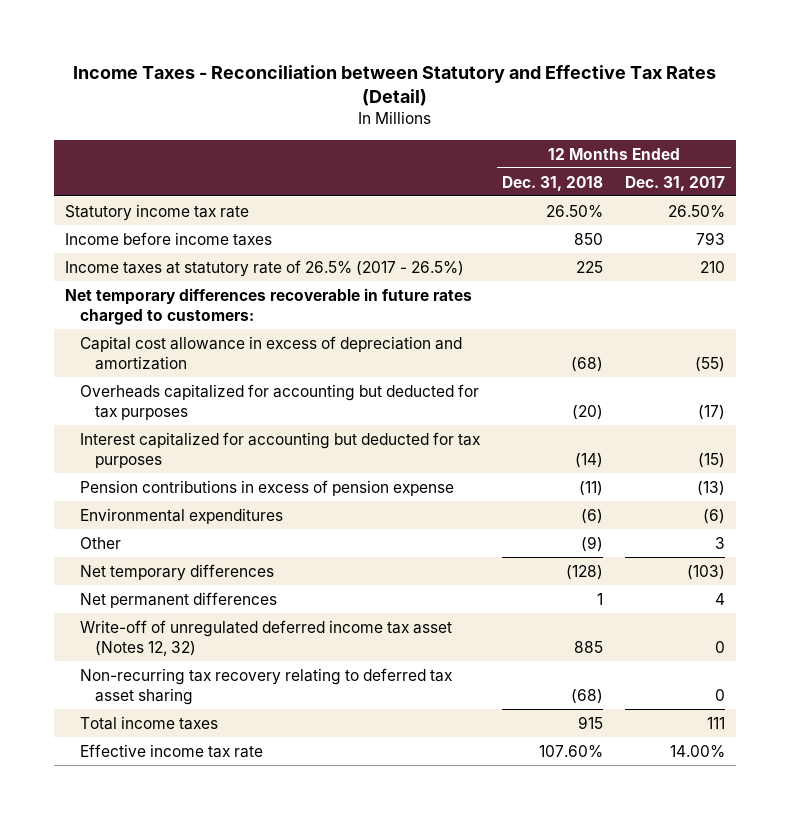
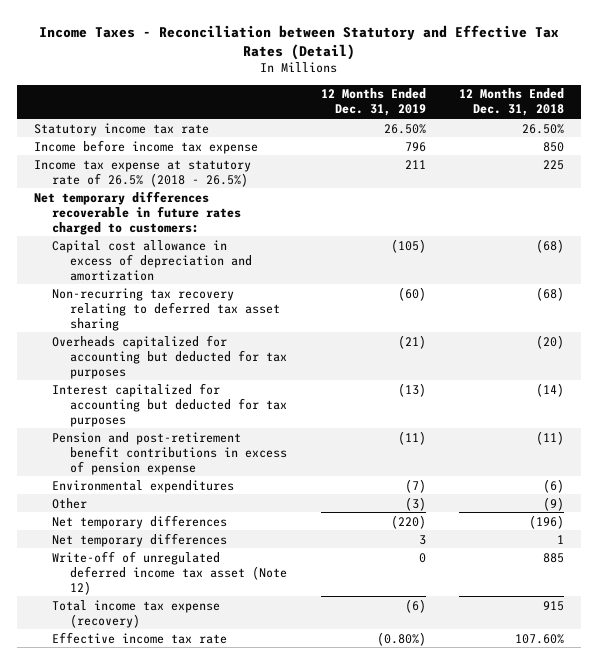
[625,175,726,191] Dec. 31, 2017 -> none
none -> [320,88,426,117] 12 Months Ended Dec. 31, 2019
[65,231,273,246] Income before income taxes -> [34,139,259,154] Income before income tax expense
[65,259,465,277] Income taxes at statutory rate of 26.5% (2017 - 26.5%) -> [34,159,252,187] Income tax expense at statutory rate of 26.5% (2018 - 26.5%)
[80,667,453,705] Non-recurring tax recovery relating to deferred tax asset sharing -> [52,287,280,331] Non-recurring tax recovery relating to deferred tax asset sharing
[80,479,455,496] Pension contributions in excess of pension expense -> [52,431,287,475] Pension and post-retirement benefit contributions in excess of pension expense
[566,564,604,580] (128) -> [529,514,565,529] (196)
[80,591,278,608] Net permanent differences -> [52,532,228,547] Net temporary differences
[80,619,453,656] Write-off of unregulated deferred income tax asset (Notes 12, 32) -> [52,550,287,595] Write-off of unregulated deferred income tax asset (Note 12)
[80,715,219,730] Total income taxes -> [52,599,221,628] Total income tax expense (recovery)

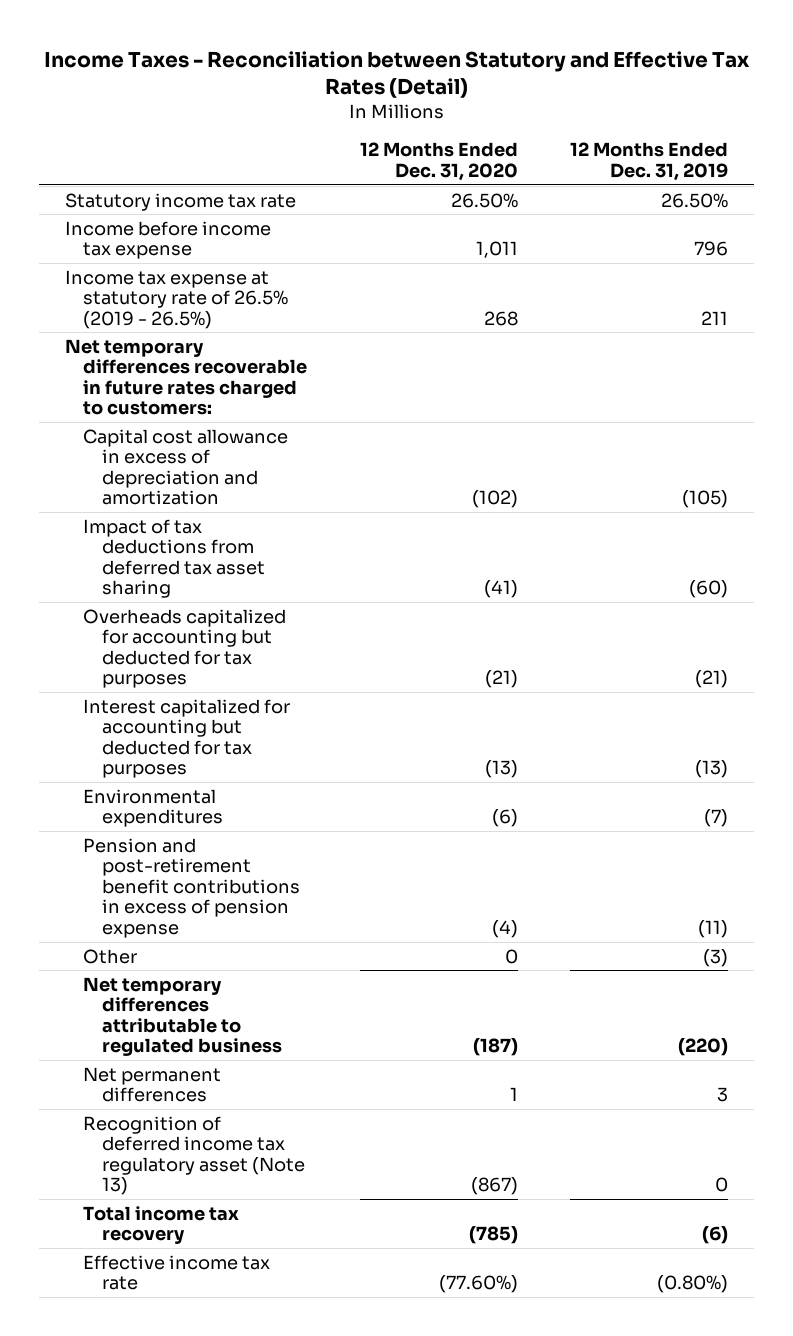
[459,88,565,117] 12 Months Ended Dec. 31, 2018 -> none
none -> [359,142,518,182] 12 Months Ended Dec. 31, 2020
[34,159,252,187] Income tax expense at statutory rate of 26.5% (2018 - 26.5%) -> [65,269,289,329] Income tax expense at statutory rate of 26.5% (2019 - 26.5%)
[52,287,280,331] Non-recurring tax recovery relating to deferred tax asset sharing -> [83,518,265,599] Impact of tax deductions from deferred tax asset sharing
[52,431,287,475] Pension and post-retirement benefit contributions in excess of pension expense -> [83,837,300,939] Pension and post-retirement benefit contributions in excess of pension expense
[52,550,287,595] Write-off of unregulated deferred income tax asset (Note 12) -> none
[52,514,228,529] Net temporary differences -> [83,976,282,1057] Net temporary differences attributable to regulated business
[52,532,228,547] Net temporary differences -> [83,1066,222,1103] Net permanent differences
none -> [83,1115,305,1196] Recognition of deferred income tax regulatory asset (Note 13)
[52,599,221,628] Total income tax expense (recovery) -> [83,1205,240,1245] Total income tax recovery

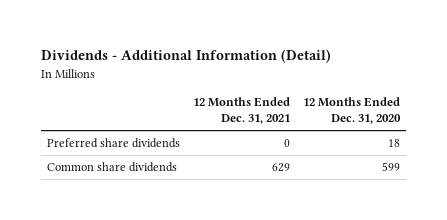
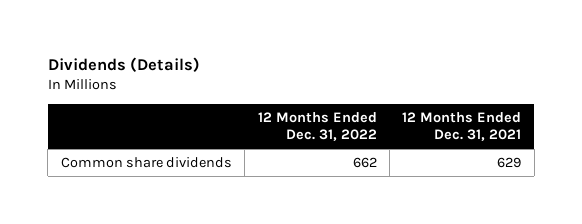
[40,49,331,64] Dividends - Additional Information (Detail) -> [47,57,200,73] Dividends (Details)
[303,97,402,125] 12 Months Ended Dec. 31, 2020 -> none
none -> [257,111,377,142] 12 Months Ended Dec. 31, 2022
[47,138,181,149] Preferred share dividends -> none

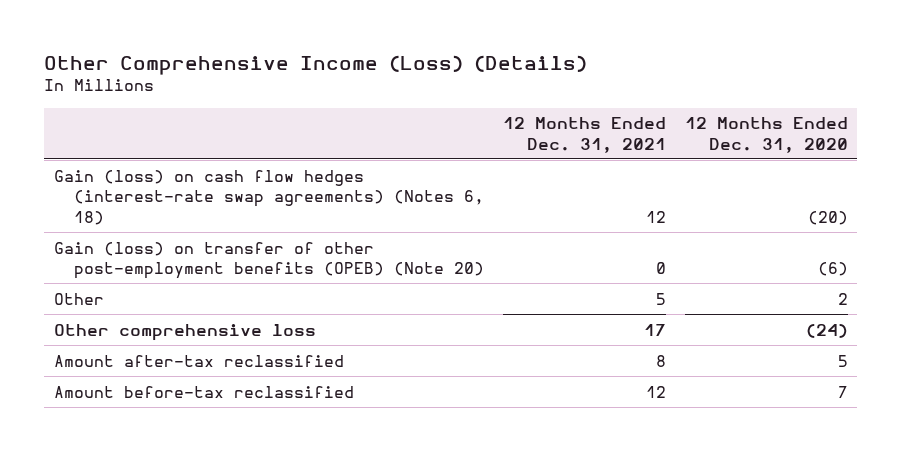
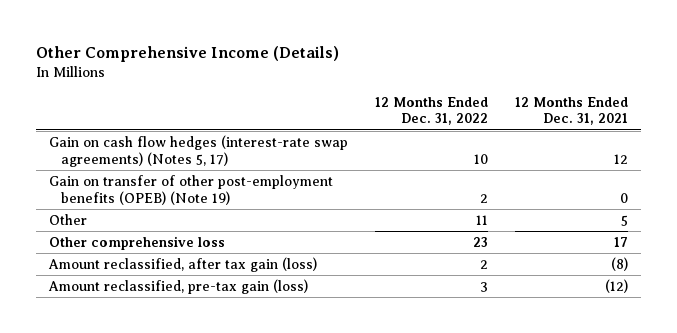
[44,54,588,75] Other Comprehensive Income (Loss) (Details) -> [35,45,339,62] Other Comprehensive Income (Details)
[684,117,848,153] 12 Months Ended Dec. 31, 2020 -> none
none -> [375,96,489,126] 12 Months Ended Dec. 31, 2022
[53,169,485,225] Gain (loss) on cash flow hedges (interest-rate swap agreements) (Notes 6, 18) -> [49,134,349,167] Gain on cash flow hedges (interest-rate swap agreements) (Notes 5, 17)
[53,241,485,280] Gain (loss) on transfer of other post-employment benefits (OPEB) (Note 20) -> [49,174,334,205] Gain on transfer of other post-employment benefits (OPEB) (Note 19)
[53,354,344,367] Amount after-tax reclassified -> [48,256,318,272] Amount reclassified, after tax gain (loss)
[655,354,666,367] 8 -> [610,256,628,271] (8)
[53,385,354,398] Amount before-tax reclassified -> [48,278,309,294] Amount reclassified, pre-tax gain (loss)
[645,385,666,398] 12 -> [604,278,628,293] (12)

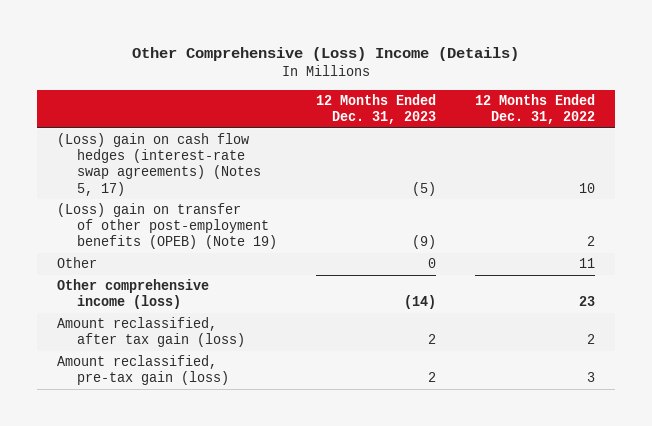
[35,45,339,62] Other Comprehensive Income (Details) -> [131,47,519,62] Other Comprehensive (Loss) Income (Details)
[514,96,628,126] 12 Months Ended Dec. 31, 2021 -> none
none -> [315,94,436,125] 12 Months Ended Dec. 31, 2023
[49,134,349,167] Gain on cash flow hedges (interest-rate swap agreements) (Notes 5, 17) -> [56,133,261,196] (Loss) gain on cash flow hedges (interest-rate swap agreements) (Notes 5, 17)
[49,174,334,205] Gain on transfer of other post-employment benefits (OPEB) (Note 19) -> [56,203,277,250] (Loss) gain on transfer of other post-employment benefits (OPEB) (Note 19)
[49,235,226,250] Other comprehensive loss -> [56,279,209,310] Other comprehensive income (loss)

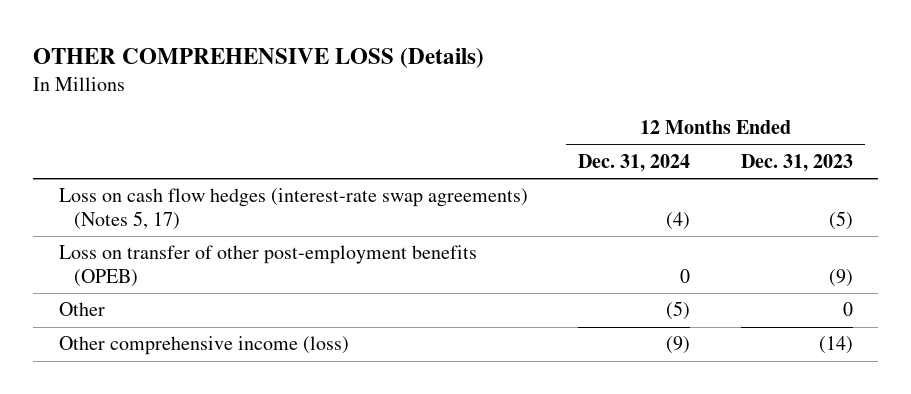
[131,47,519,62] Other Comprehensive (Loss) Income (Details) -> [33,48,485,69] OTHER COMPREHENSIVE LOSS (Details)
[475,94,596,125] 12 Months Ended Dec. 31, 2022 -> none
none -> [578,154,691,173] Dec. 31, 2024
[56,133,261,196] (Loss) gain on cash flow hedges (interest-rate swap agreements) (Notes 5, 17) -> [58,188,528,230] Loss on cash flow hedges (interest-rate swap agreements) (Notes 5, 17)
[56,203,277,250] (Loss) gain on transfer of other post-employment benefits (OPEB) (Note 19) -> [58,245,477,287] Loss on transfer of other post-employment benefits (OPEB)
[56,317,245,348] Amount reclassified, after tax gain (loss) -> none
[56,355,229,386] Amount reclassified, pre-tax gain (loss) -> none

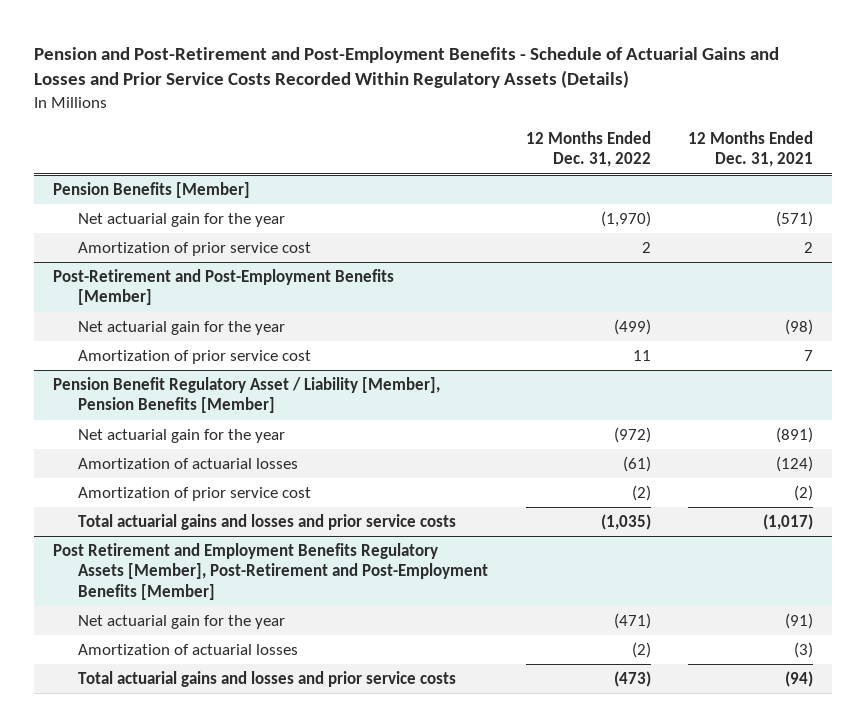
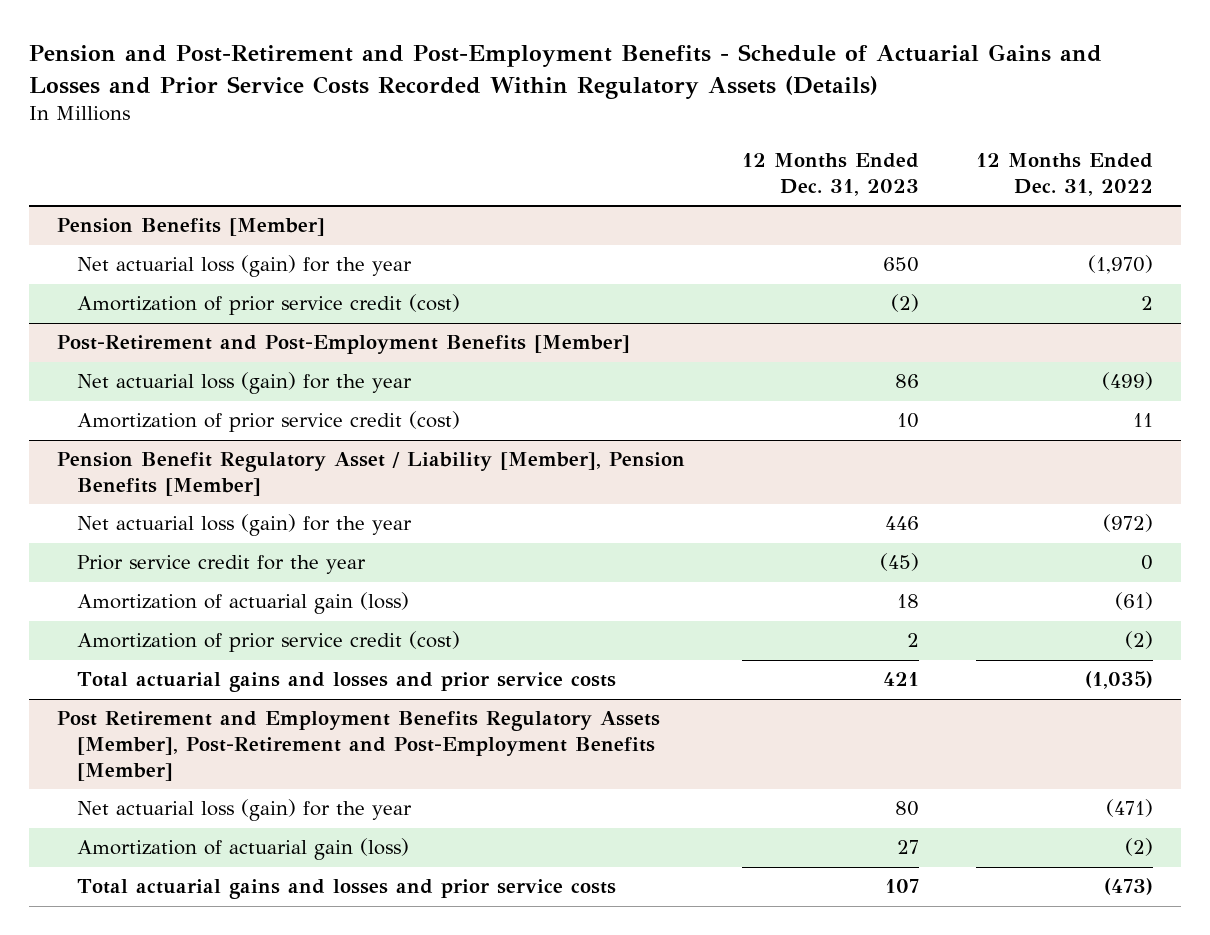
[688,131,814,168] 12 Months Ended Dec. 31, 2021 -> none
none -> [741,153,919,197] 12 Months Ended Dec. 31, 2023
[78,212,286,227] Net actuarial gain for the year -> [77,255,413,278] Net actuarial loss (gain) for the year
[78,241,312,256] Amortization of prior service cost -> [77,294,461,316] Amortization of prior service credit (cost)
[78,320,286,335] Net actuarial gain for the year -> [77,372,413,395] Net actuarial loss (gain) for the year
[78,349,312,364] Amortization of prior service cost -> [77,411,461,433] Amortization of prior service credit (cost)
[78,428,286,443] Net actuarial gain for the year -> [77,514,413,537] Net actuarial loss (gain) for the year
none -> [77,555,367,575] Prior service credit for the year
[78,457,299,469] Amortization of actuarial losses -> [77,592,410,615] Amortization of actuarial gain (loss)
[78,486,312,501] Amortization of prior service cost -> [77,631,461,653] Amortization of prior service credit (cost)
[78,614,286,629] Net actuarial gain for the year -> [77,799,413,822] Net actuarial loss (gain) for the year
[78,643,299,655] Amortization of actuarial losses -> [77,838,410,861] Amortization of actuarial gain (loss)

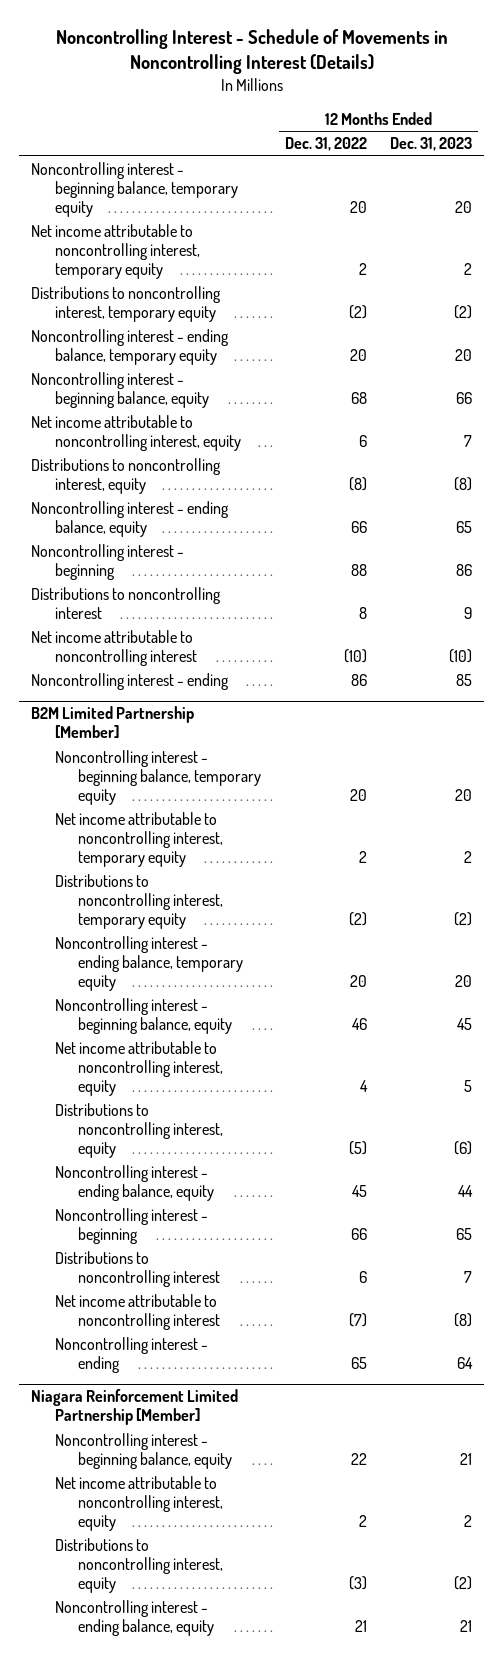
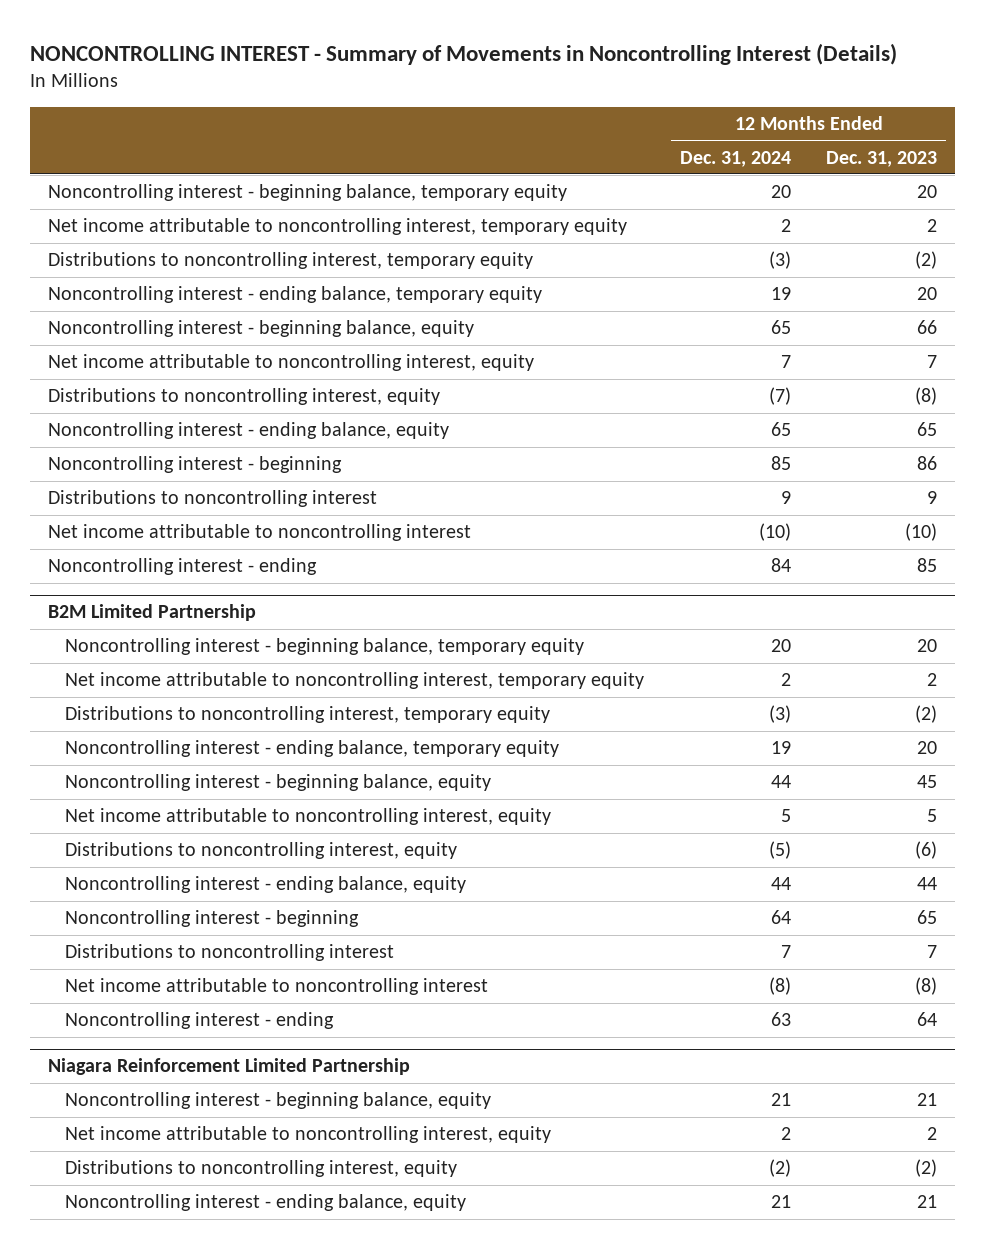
[55,29,448,75] Noncontrolling Interest - Schedule of Movements in Noncontrolling Interest (Details) -> [30,42,898,65] NONCONTROLLING INTEREST - Summary of Movements in Noncontrolling Interest (Details)
[284,137,367,152] Dec. 31, 2022 -> none
none -> [679,150,791,167] Dec. 31, 2024
[31,706,195,739] B2M Limited Partnership [Member] -> [47,604,256,622] B2M Limited Partnership
[31,1389,239,1426] Niagara Reinforcement Limited Partnership [Member] -> [47,1058,410,1076] Niagara Reinforcement Limited Partnership

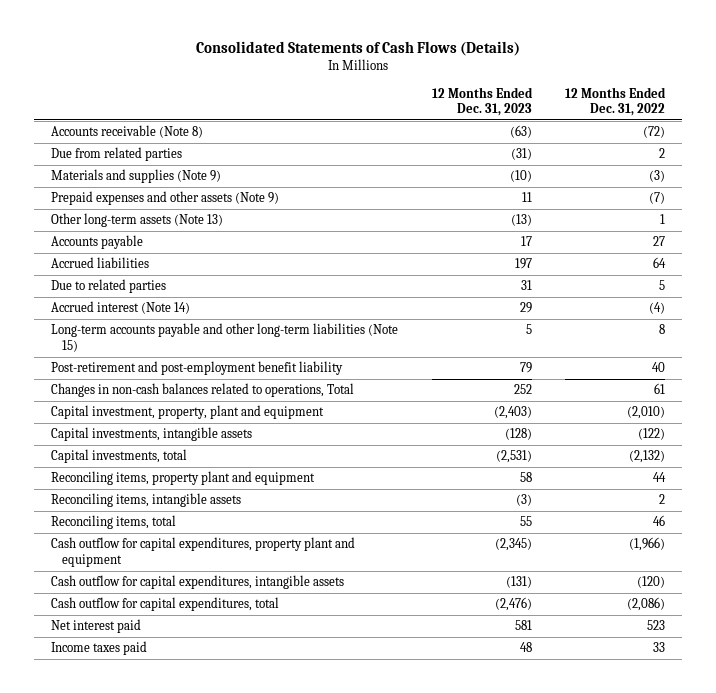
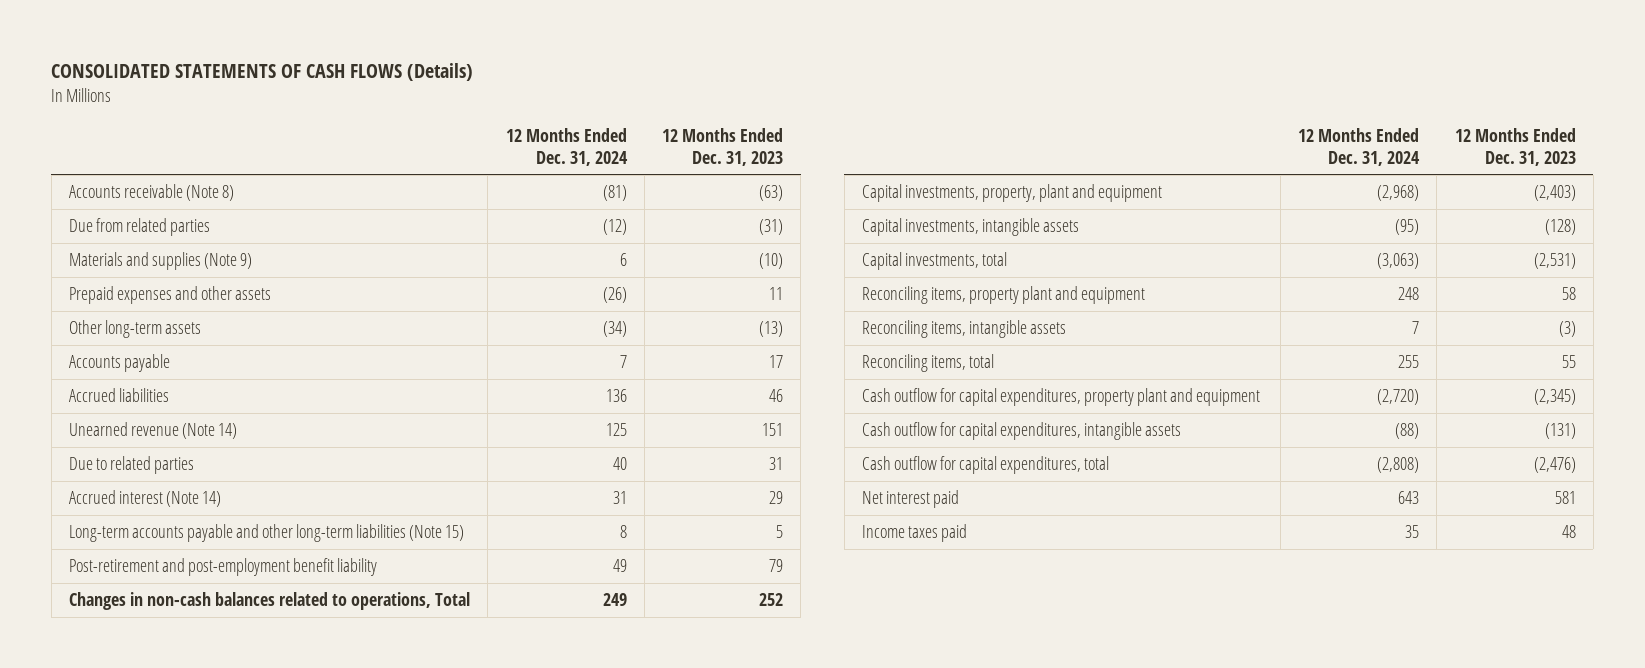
[196,41,521,57] Consolidated Statements of Cash Flows (Details) -> [51,63,474,82] CONSOLIDATED STATEMENTS OF CASH FLOWS (Details)
[565,86,667,116] 12 Months Ended Dec. 31, 2022 -> none
none -> [505,128,628,166] 12 Months Ended Dec. 31, 2024
[50,191,279,206] Prepaid expenses and other assets (Note 9) -> [69,286,272,305] Prepaid expenses and other assets
[50,213,223,228] Other long-term assets (Note 13) -> [69,320,202,339] Other long-term assets
[514,258,532,270] 197 -> [769,389,784,403] 46
none -> [69,422,238,440] Unearned revenue (Note 14)
[50,405,324,420] Capital investment, property, plant and equipment -> [861,184,1162,203] Capital investments, property, plant and equipment

